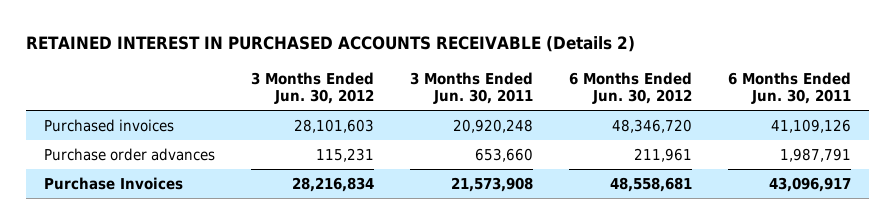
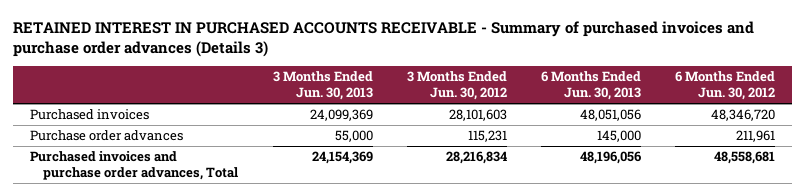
[25,36,635,53] RETAINED INTEREST IN PURCHASED ACCOUNTS RECEIVABLE (Details 2) -> [12,21,754,58] RETAINED INTEREST IN PURCHASED ACCOUNTS RECEIVABLE - Summary of purchased invoices and purchase order advances (Details 3)
[410,71,534,105] 3 Months Ended Jun. 30, 2011 -> none
[728,71,852,105] 6 Months Ended Jun. 30, 2011 -> none
none -> [272,71,373,101] 3 Months Ended Jun. 30, 2013
none -> [540,71,641,101] 6 Months Ended Jun. 30, 2013
[43,176,183,190] Purchase Invoices -> [30,151,239,181] Purchased invoices and purchase order advances, Total

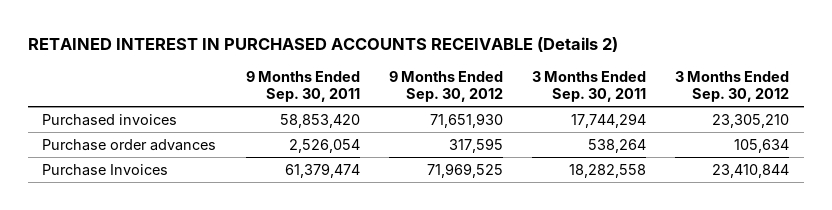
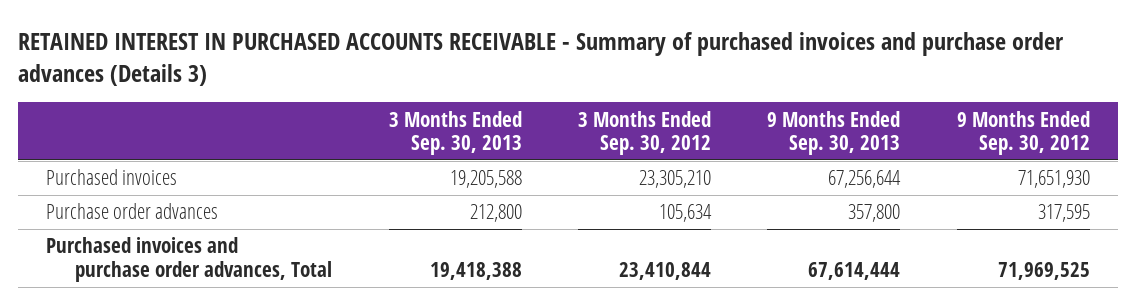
[27,37,618,53] RETAINED INTEREST IN PURCHASED ACCOUNTS RECEIVABLE (Details 2) -> [17,31,1064,86] RETAINED INTEREST IN PURCHASED ACCOUNTS RECEIVABLE - Summary of purchased invoices and purchase order advances (Details 3)
[245,71,360,102] 9 Months Ended Sep. 30, 2011 -> none
[531,71,646,102] 3 Months Ended Sep. 30, 2011 -> none
none -> [388,110,522,156] 3 Months Ended Sep. 30, 2013
none -> [767,110,901,156] 9 Months Ended Sep. 30, 2013
[42,163,169,176] Purchase Invoices -> [46,237,333,282] Purchased invoices and purchase order advances, Total

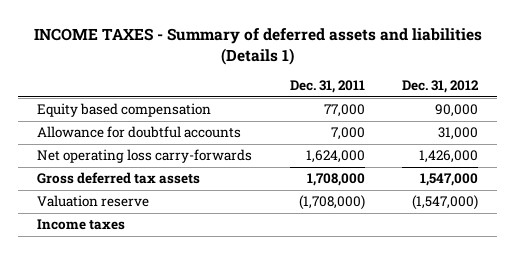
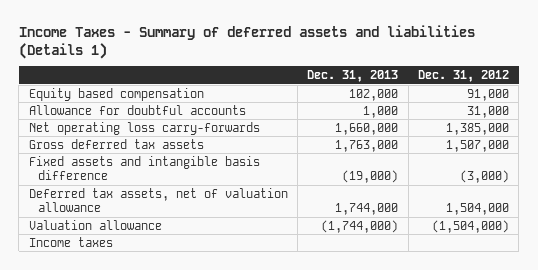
[33,27,482,65] INCOME TAXES - Summary of deferred assets and liabilities (Details 1) -> [18,24,475,59] Income Taxes - Summary of deferred assets and liabilities (Details 1)
[289,80,365,94] Dec. 31, 2011 -> none
none -> [307,70,399,83] Dec. 31, 2013
[435,104,479,118] 90,000 -> [466,88,509,101] 91,000
[419,150,479,164] 1,426,000 -> [445,122,509,135] 1,385,000
[420,173,479,187] 1,547,000 -> [445,139,509,152] 1,507,000
none -> [28,155,260,180] Fixed assets and intangible basis difference
none -> [28,187,288,212] Deferred tax assets, net of valuation allowance
[37,195,150,208] Valuation reserve -> [28,219,162,230] Valuation allowance
[412,195,479,211] (1,547,000) -> [431,219,509,233] (1,504,000)

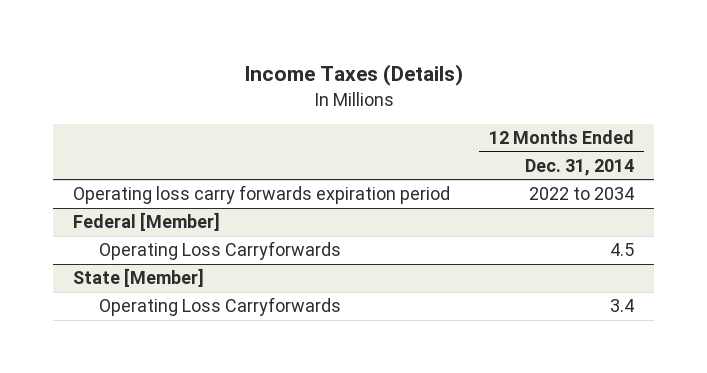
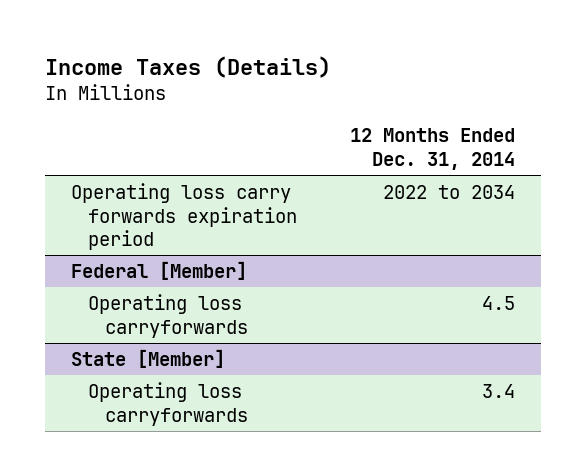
[98,241,341,261] Operating Loss Carryforwards -> [88,293,249,338] Operating loss carryforwards
[98,297,341,317] Operating Loss Carryforwards -> [88,381,249,426] Operating loss carryforwards

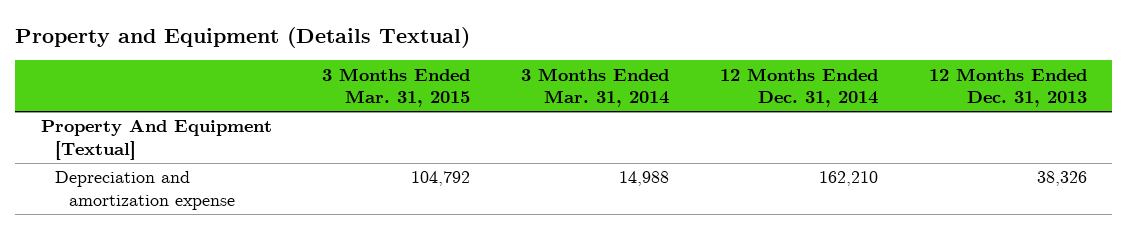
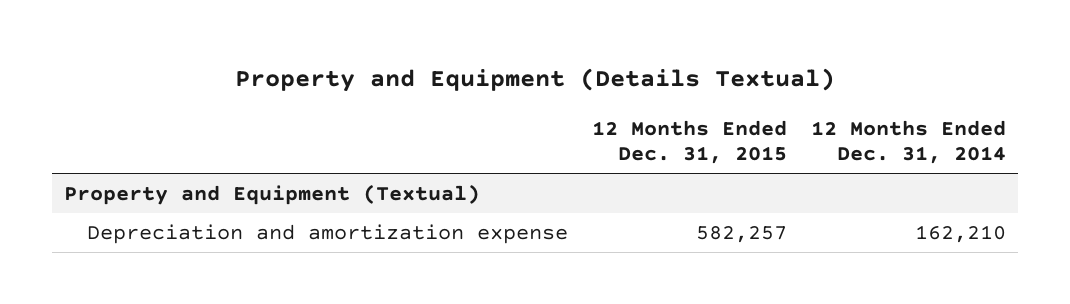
[322,67,471,107] 3 Months Ended Mar. 31, 2015 -> none
[521,67,670,107] 3 Months Ended Mar. 31, 2014 -> none
[928,67,1087,107] 12 Months Ended Dec. 31, 2013 -> none
none -> [592,119,788,165] 12 Months Ended Dec. 31, 2015
[40,119,272,160] Property And Equipment [Textual] -> [63,184,480,206] Property and Equipment (Textual)

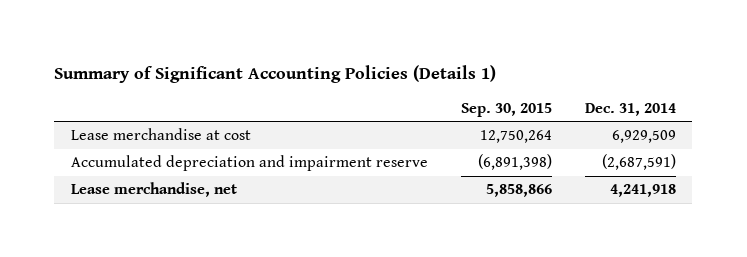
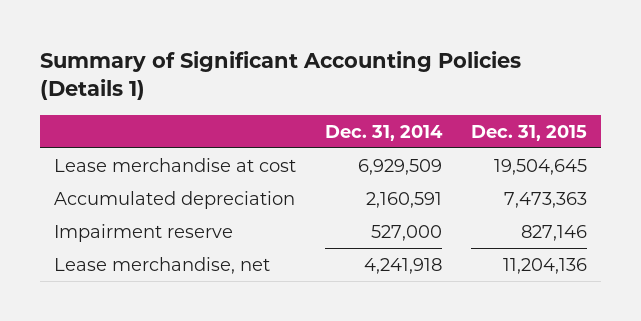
[460,102,552,117] Sep. 30, 2015 -> none
none -> [470,124,587,141] Dec. 31, 2015
[70,155,428,172] Accumulated depreciation and impairment reserve -> [54,191,296,210] Accumulated depreciation
[601,154,676,171] (2,687,591) -> [365,192,442,209] 2,160,591
none -> [54,224,234,243] Impairment reserve

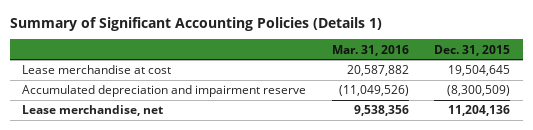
[324,124,443,141] Dec. 31, 2014 -> none
none -> [331,44,409,56] Mar. 31, 2016
[54,224,234,243] Impairment reserve -> none
[54,191,296,210] Accumulated depreciation -> [22,85,307,98] Accumulated depreciation and impairment reserve
[503,192,587,209] 7,473,363 -> [447,85,511,97] (8,300,509)

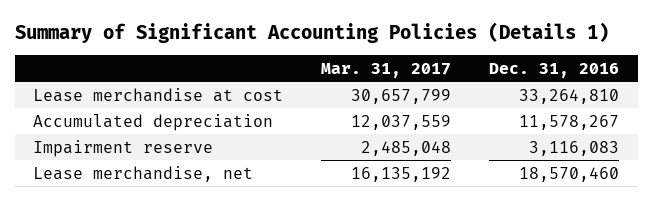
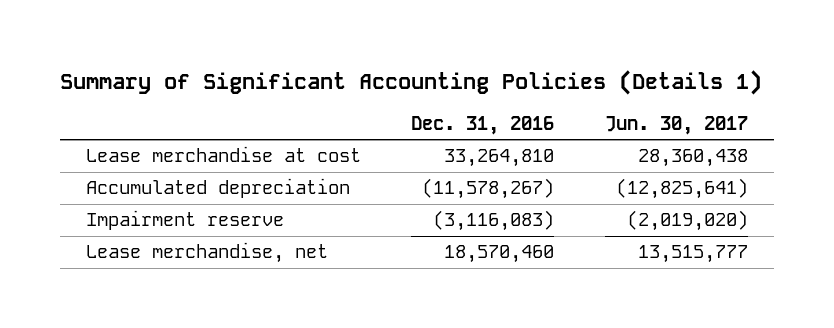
[321,62,452,78] Mar. 31, 2017 -> none
none -> [605,115,749,135] Jun. 30, 2017
[519,114,620,130] 11,578,267 -> [422,178,555,200] (11,578,267)
[529,140,620,156] 3,116,083 -> [433,210,555,232] (3,116,083)

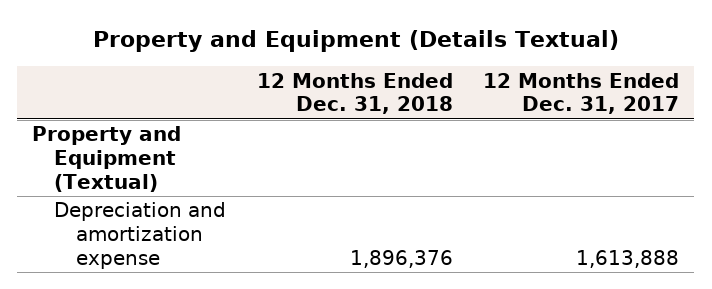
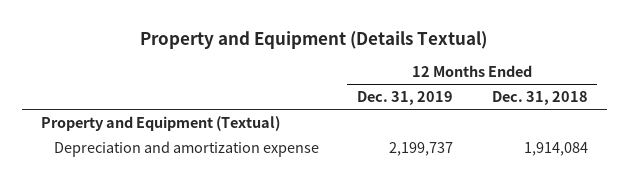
[483,72,680,115] 12 Months Ended Dec. 31, 2017 -> none
none -> [357,91,454,106] Dec. 31, 2019
[349,249,453,268] 1,896,376 -> [523,141,588,156] 1,914,084

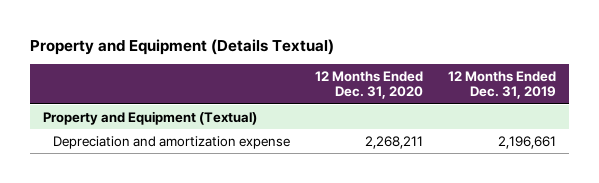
[491,91,588,106] Dec. 31, 2018 -> none
none -> [315,70,424,100] 12 Months Ended Dec. 31, 2020
[389,141,454,156] 2,199,737 -> [498,135,557,149] 2,196,661

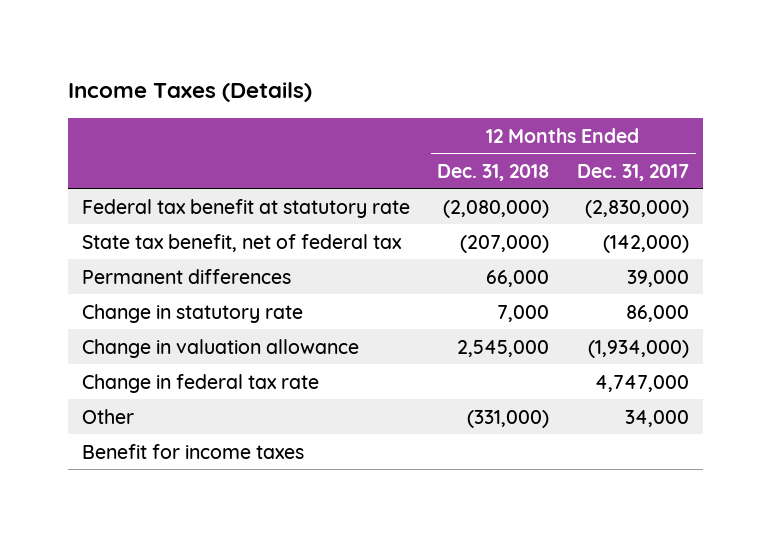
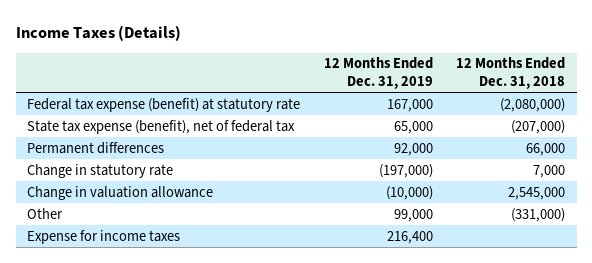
[577,163,690,181] Dec. 31, 2017 -> none
none -> [323,57,433,90] 12 Months Ended Dec. 31, 2019
[81,198,410,218] Federal tax benefit at statutory rate -> [27,97,301,112] Federal tax expense (benefit) at statutory rate
[81,233,402,252] State tax benefit, net of federal tax -> [27,119,296,134] State tax expense (benefit), net of federal tax
[81,373,319,393] Change in federal tax rate -> none
[81,443,304,459] Benefit for income taxes -> [27,229,181,244] Expense for income taxes

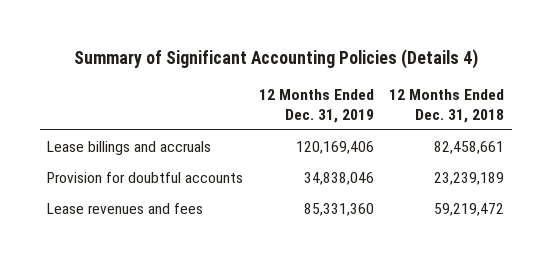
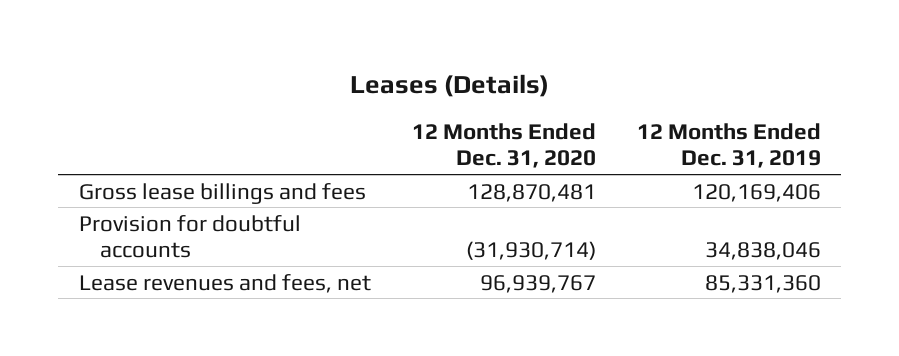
[73,48,478,69] Summary of Significant Accounting Policies (Details 4) -> [349,74,549,98] Leases (Details)
[389,88,505,123] 12 Months Ended Dec. 31, 2018 -> none
none -> [411,123,596,169] 12 Months Ended Dec. 31, 2020
[47,140,212,155] Lease billings and accruals -> [78,182,366,204] Gross lease billings and fees
[47,202,204,214] Lease revenues and fees -> [78,273,371,293] Lease revenues and fees, net

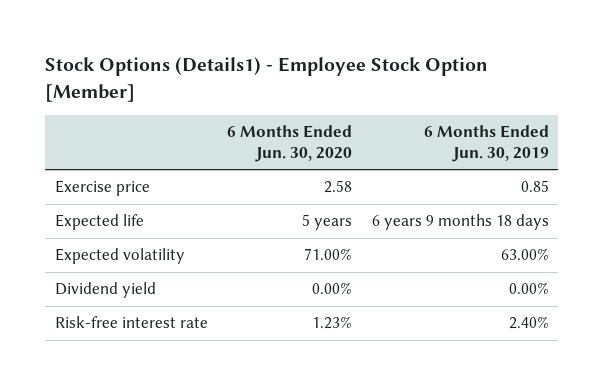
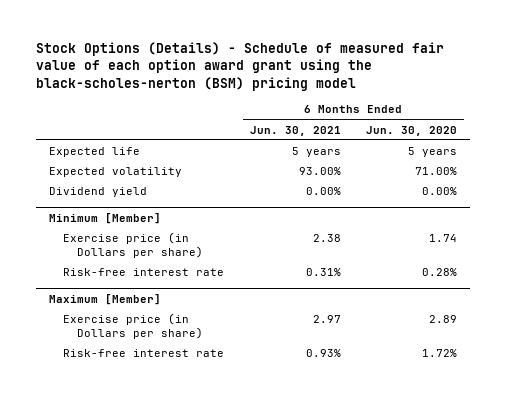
[45,57,489,102] Stock Options (Details1) - Employee Stock Option [Member] -> [35,42,444,91] Stock Options (Details) - Schedule of measured fair value of each option award grant using the black-scholes-nerton (BSM) pricing model
[423,125,549,162] 6 Months Ended Jun. 30, 2019 -> none
none -> [249,125,341,136] Jun. 30, 2021
[54,180,150,197] Exercise price -> none
none -> [48,213,161,225] Minimum [Member]
none -> [62,232,204,259] Exercise price (in Dollars per share)
[312,316,353,330] 1.23% -> [422,268,458,277] 0.28%
none -> [48,294,161,306] Maximum [Member]
none -> [62,313,204,340] Exercise price (in Dollars per share)
none -> [62,349,224,358] Risk-free interest rate

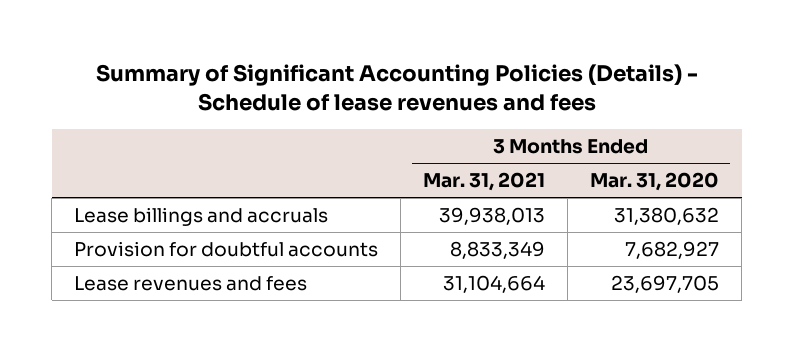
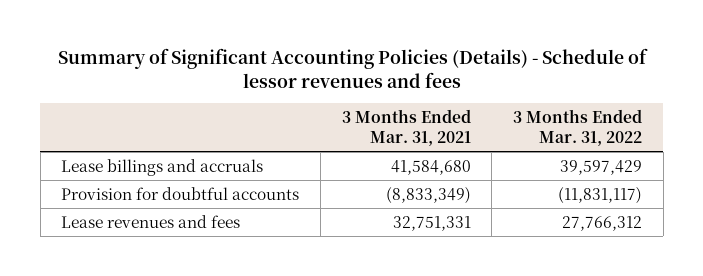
[95,63,698,112] Summary of Significant Accounting Policies (Details) - Schedule of lease revenues and fees -> [57,48,648,88] Summary of Significant Accounting Policies (Details) - Schedule of lessor revenues and fees
[590,171,720,191] Mar. 31, 2020 -> none
none -> [513,108,643,146] 3 Months Ended Mar. 31, 2022
[439,206,546,225] 39,938,013 -> [390,159,471,175] 41,584,680
[450,240,546,259] 8,833,349 -> [385,186,471,204] (8,833,349)
[443,274,546,293] 31,104,664 -> [392,215,471,231] 32,751,331

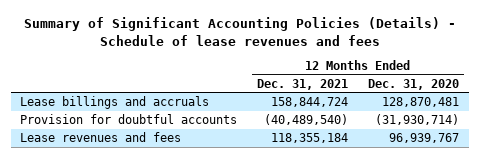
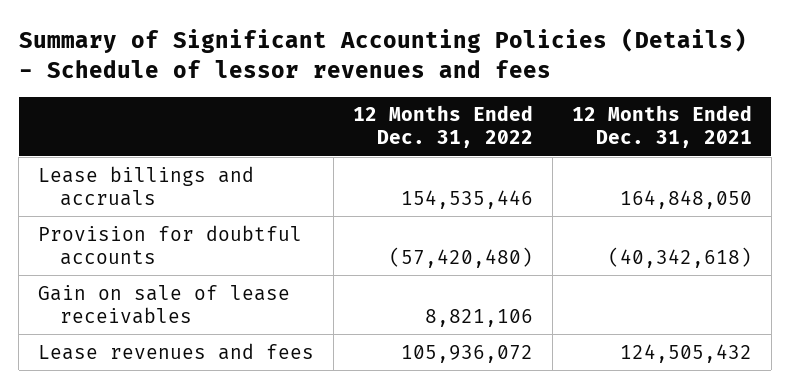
[23,17,456,46] Summary of Significant Accounting Policies (Details) - Schedule of lease revenues and fees -> [18,28,747,78] Summary of Significant Accounting Policies (Details) - Schedule of lessor revenues and fees
[367,78,459,90] Dec. 31, 2020 -> none
none -> [352,105,533,149] 12 Months Ended Dec. 31, 2022
[271,96,349,107] 158,844,724 -> [619,189,752,209] 164,848,050
[264,113,349,125] (40,489,540) -> [607,246,752,268] (40,342,618)
none -> [38,284,291,324] Gain on sale of lease receivables
[271,132,349,143] 118,355,184 -> [619,343,752,363] 124,505,432

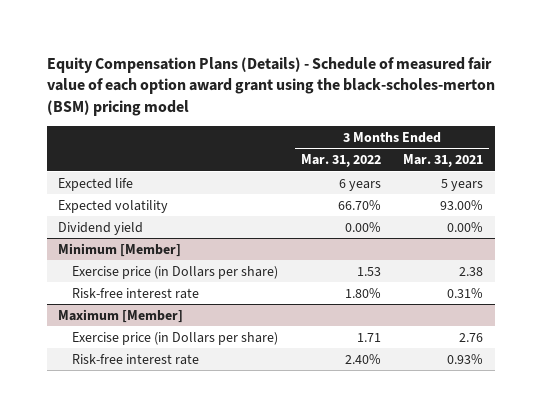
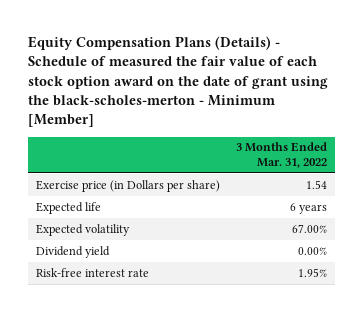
[46,56,495,117] Equity Compensation Plans (Details) - Schedule of measured fair value of each option award grant using the black-scholes-merton (BSM) pricing model -> [27,36,328,128] Equity Compensation Plans (Details) - Schedule of measured the fair value of each stock option award on the date of grant using the black-scholes-merton - Minimum [Member]
[403,154,484,168] Mar. 31, 2021 -> none
none -> [35,179,220,192] Exercise price (in Dollars per share)
[337,199,381,210] 66.70% -> [291,223,327,233] 67.00%
[58,242,182,257] Minimum [Member] -> none
[72,265,279,279] Exercise price (in Dollars per share) -> none
[58,308,184,323] Maximum [Member] -> none
[72,331,279,345] Exercise price (in Dollars per share) -> none
[72,353,200,365] Risk-free interest rate -> none
[344,287,381,298] 1.80% -> [297,267,327,277] 1.95%

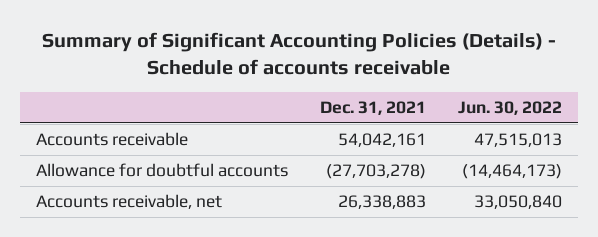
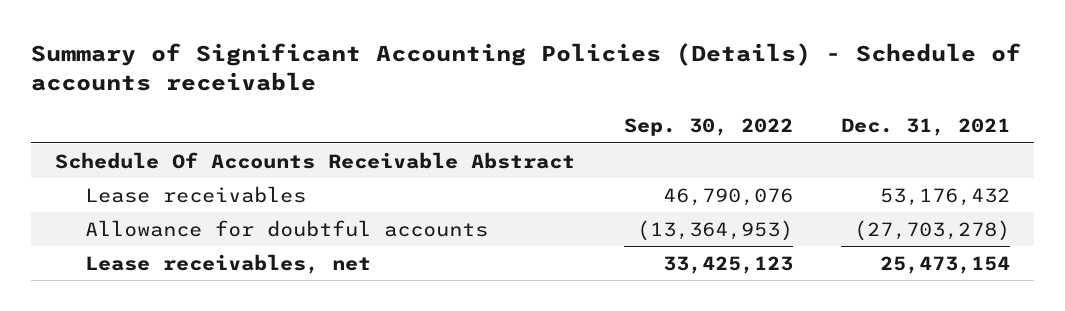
[457,100,562,115] Jun. 30, 2022 -> none
none -> [623,118,793,137] Sep. 30, 2022
[35,132,188,147] Accounts receivable -> none
none -> [55,151,576,169] Schedule Of Accounts Receivable Abstract
none -> [84,185,306,203] Lease receivables
[35,194,222,210] Accounts receivable, net -> [84,253,371,274] Lease receivables, net
[337,195,426,210] 26,338,883 -> [879,255,1010,274] 25,473,154

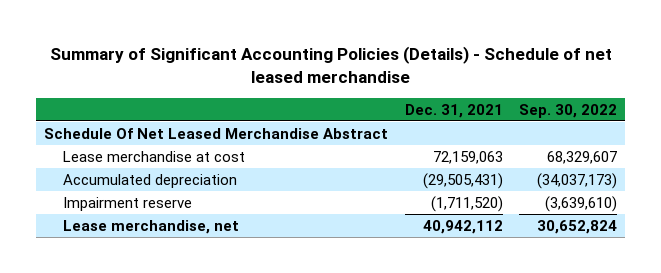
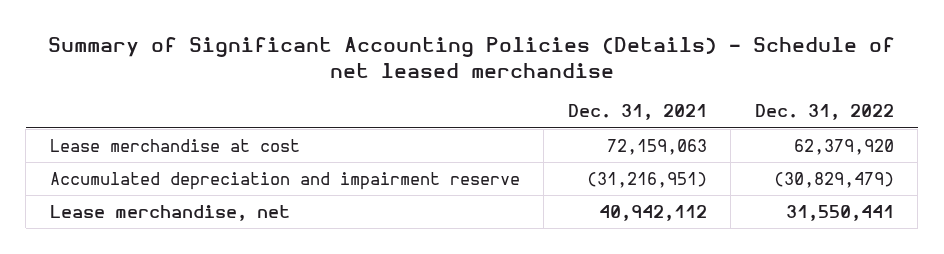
[518,103,617,118] Sep. 30, 2022 -> none
none -> [754,104,894,121] Dec. 31, 2022
[44,127,389,139] Schedule Of Net Leased Merchandise Abstract -> none
[63,173,238,188] Accumulated depreciation -> none
[63,196,193,211] Impairment reserve -> [49,172,520,191] Accumulated depreciation and impairment reserve
[430,195,503,212] (1,711,520) -> [586,172,707,189] (31,216,951)

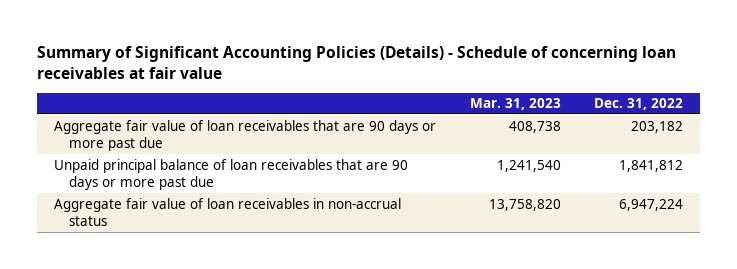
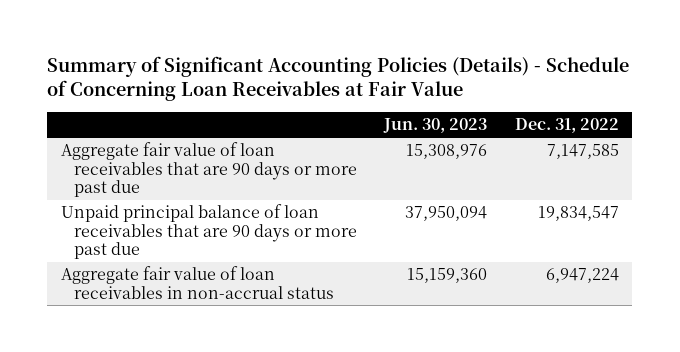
[37,46,677,80] Summary of Significant Accounting Policies (Details) - Schedule of concerning loan receivables at fair value -> [47,55,630,102] Summary of Significant Accounting Policies (Details) - Schedule of Concerning Loan Receivables at Fair Value
[469,98,561,111] Mar. 31, 2023 -> none
none -> [383,118,488,134] Jun. 30, 2023
[631,120,684,133] 203,182 -> [546,144,619,160] 7,147,585
[619,159,684,172] 1,841,812 -> [537,206,619,222] 19,834,547

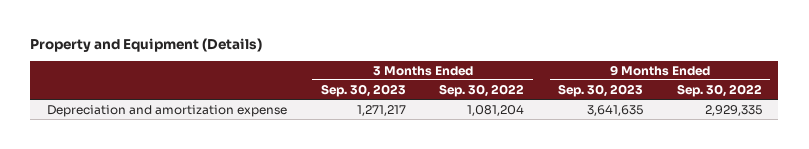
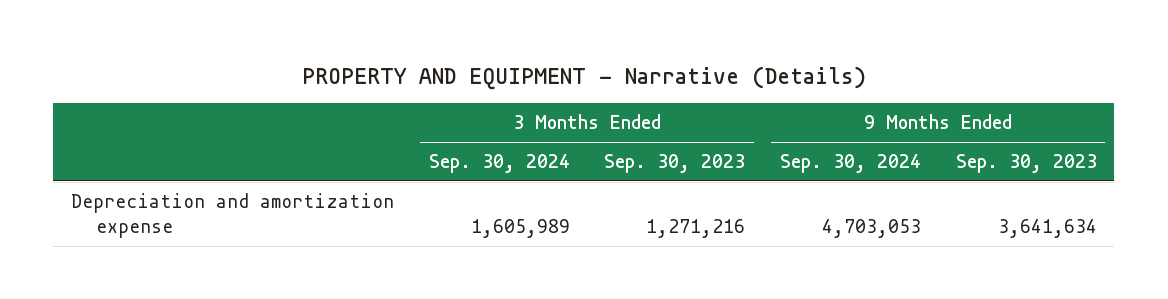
[30,37,263,52] Property and Equipment (Details) -> [301,65,866,90] PROPERTY AND EQUIPMENT - Narrative (Details)
[439,83,525,97] Sep. 30, 2022 -> none
[676,83,762,97] Sep. 30, 2022 -> none
none -> [428,154,570,174] Sep. 30, 2024
none -> [780,154,922,174] Sep. 30, 2024
[356,104,406,116] 1,271,217 -> [646,218,746,238] 1,271,216
[586,104,643,116] 3,641,635 -> [997,218,1097,238] 3,641,634

